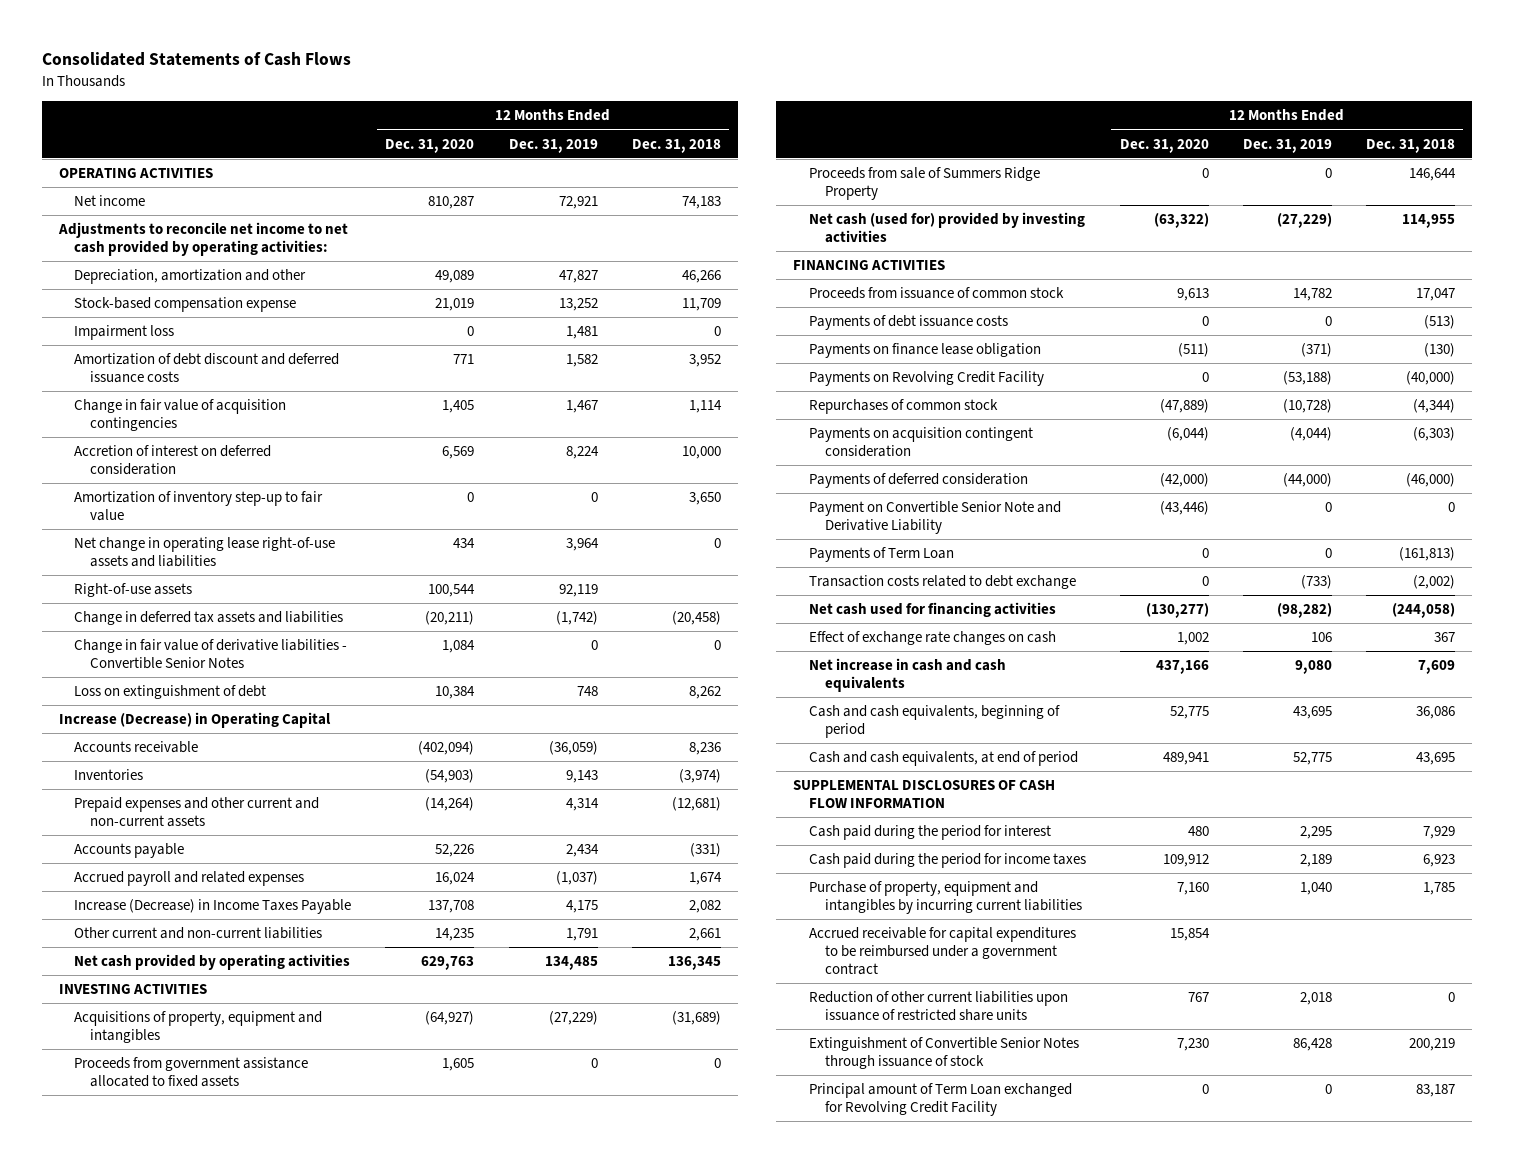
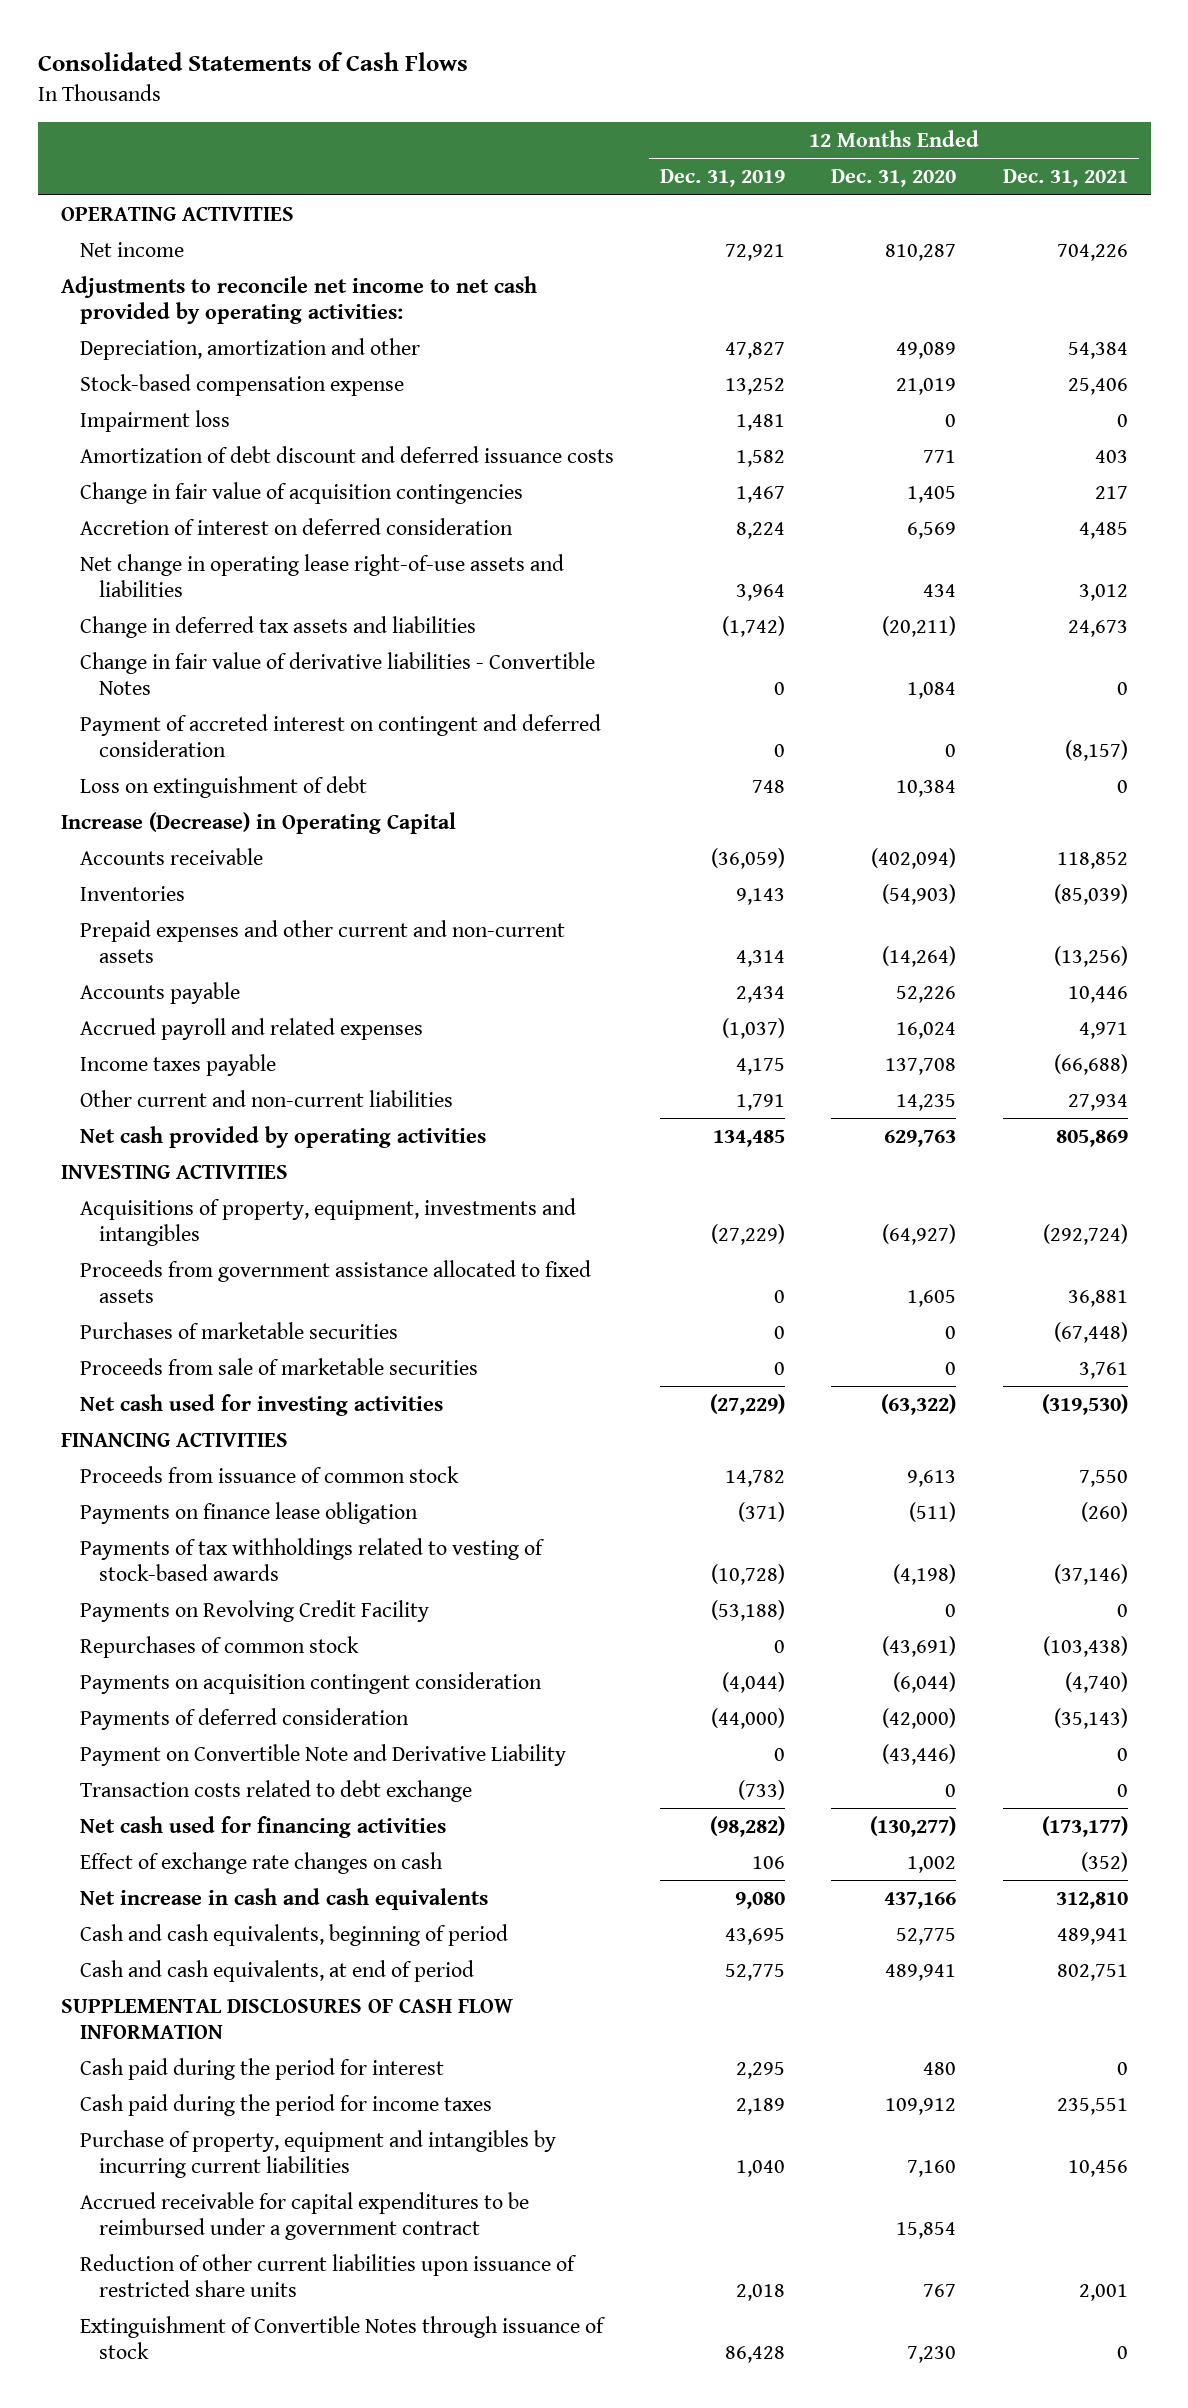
[631,138,721,153] Dec. 31, 2018 -> none
none -> [1002,169,1128,188] Dec. 31, 2021
[74,491,324,522] Amortization of inventory step-up to fair value -> none
[74,583,193,598] Right-of-use assets -> none
[74,639,348,670] Change in fair value of derivative liabilities - Convertible Senior Notes -> [79,651,595,696] Change in fair value of derivative liabilities - Convertible Notes
none -> [79,713,601,758] Payment of accreted interest on contingent and deferred consideration
[74,899,352,915] Increase (Decrease) in Income Taxes Payable -> [79,1053,276,1076] Income taxes payable
[74,1011,323,1044] Acquisitions of property, equipment and intangibles -> [79,1197,576,1247] Acquisitions of property, equipment, investments and intangibles
[808,167,1040,201] Proceeds from sale of Summers Ridge Property -> none
none -> [79,1321,398,1339] Purchases of marketable securities
none -> [79,1357,478,1375] Proceeds from sale of marketable securities
[808,212,1085,244] Net cash (used for) provided by investing activities -> [79,1393,443,1416] Net cash used for investing activities
[808,315,1008,331] Payments of debt issuance costs -> none
none -> [79,1537,545,1582] Payments of tax withholdings related to vesting of stock-based awards
[1159,399,1209,414] (47,889) -> [882,1635,957,1657] (43,691)
[1282,399,1332,414] (10,728) -> [774,1639,786,1653] 0
[808,547,954,563] Payments of Term Loan -> none
[808,501,1061,535] Payment on Convertible Senior Note and Derivative Liability -> [79,1743,566,1766] Payment on Convertible Note and Derivative Liability
[808,1083,1072,1117] Principal amount of Term Loan exchanged for Revolving Credit Facility -> none
[808,1037,1079,1070] Extinguishment of Convertible Senior Notes through issuance of stock -> [79,2315,606,2360] Extinguishment of Convertible Notes through issuance of stock

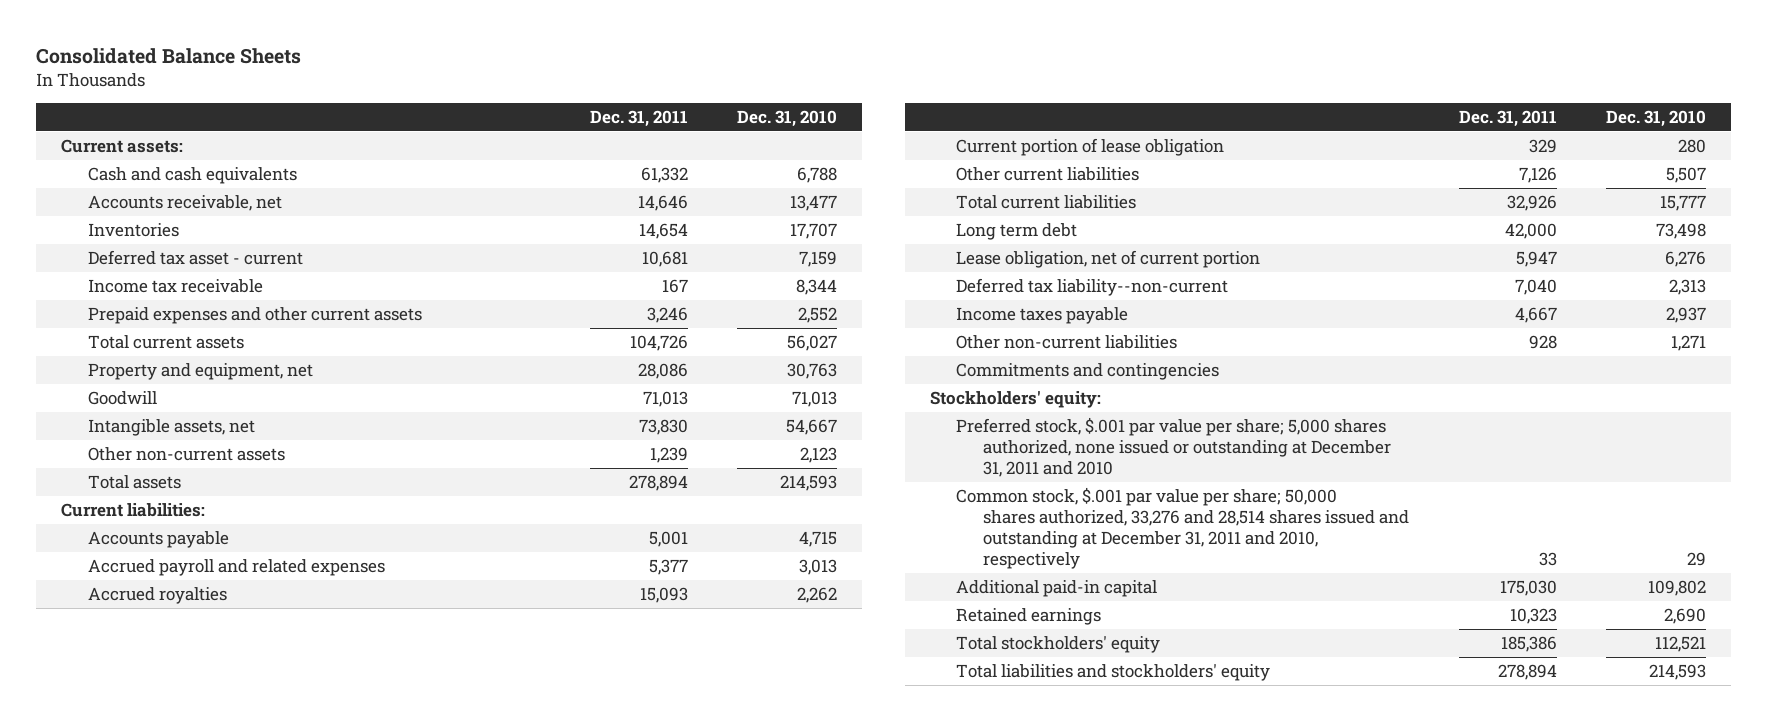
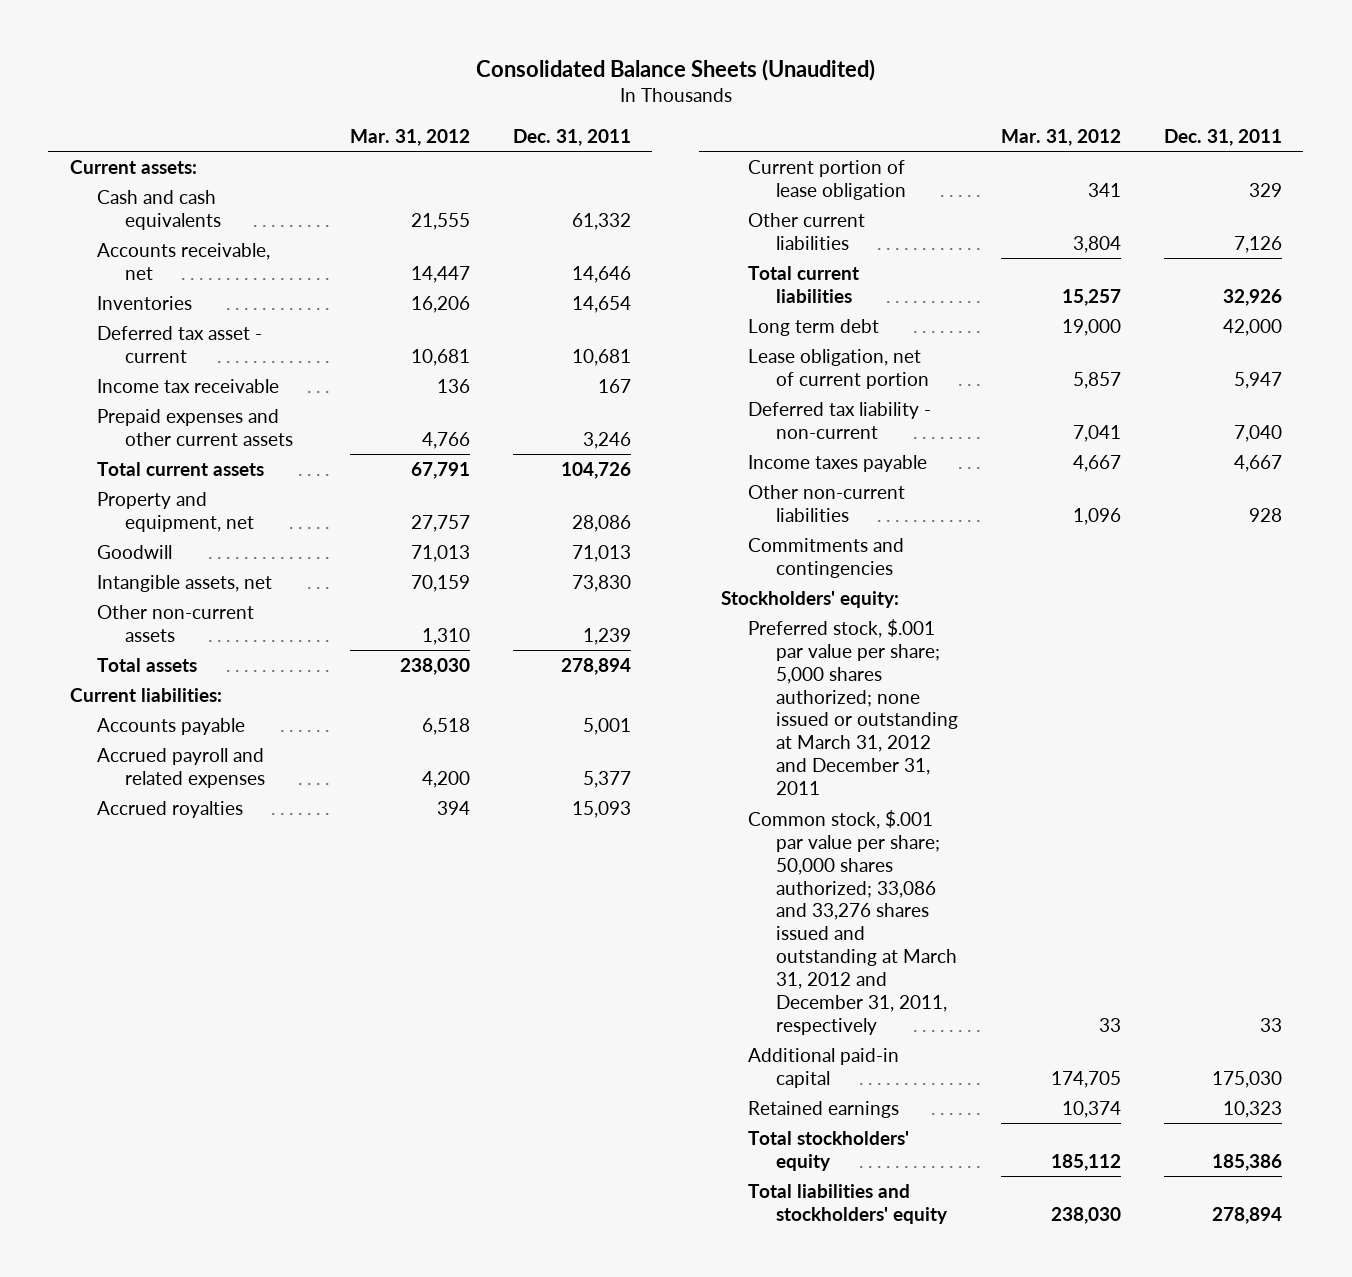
[36,47,302,64] Consolidated Balance Sheets -> [475,59,875,82] Consolidated Balance Sheets (Unaudited)
[737,110,838,128] Dec. 31, 2010 -> none
none -> [350,128,471,146] Mar. 31, 2012
[956,278,1229,297] Deferred tax liability--non-current -> [748,401,932,439] Deferred tax liability - non-current
[956,417,1392,478] Preferred stock, $.001 par value per share; 5,000 shares authorized, none issued or outstanding at December 31, 2011 and 2010 -> [748,618,959,796] Preferred stock, $.001 par value per share; 5,000 shares authorized; none issued or outstanding at March 31, 2012 and December 31, 2011
[956,487,1410,570] Common stock, $.001 par value per share; 50,000 shares authorized, 33,276 and 28,514 shares issued and outstanding at December 31, 2011 and 2010, respectively -> [748,809,958,1035] Common stock, $.001 par value per share; 50,000 shares authorized; 33,086 and 33,276 shares issued and outstanding at March 31, 2012 and December 31, 2011, respectively

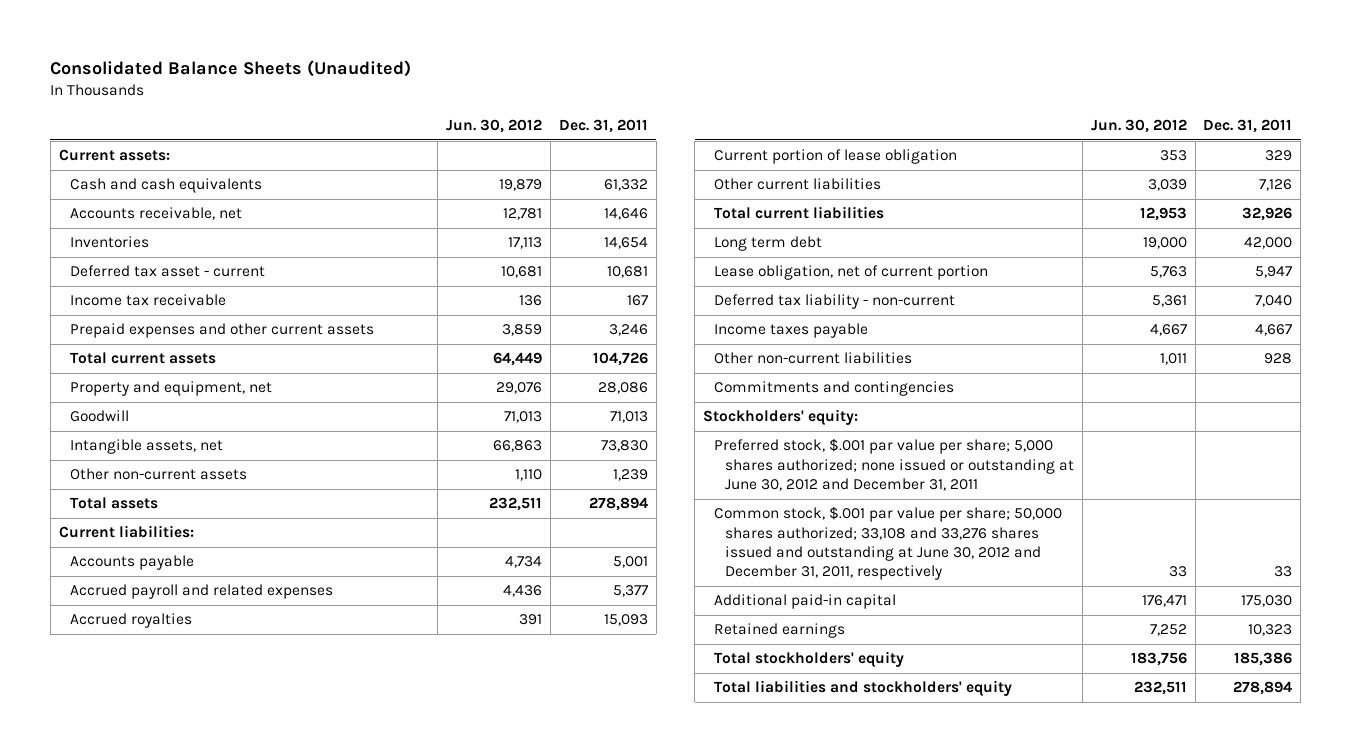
[350,128,471,146] Mar. 31, 2012 -> none
none -> [446,119,543,134] Jun. 30, 2012
[748,618,959,796] Preferred stock, $.001 par value per share; 5,000 shares authorized; none issued or outstanding at March 31, 2012 and December 31, 2011 -> [714,438,1075,492] Preferred stock, $.001 par value per share; 5,000 shares authorized; none issued or outstanding at June 30, 2012 and December 31, 2011
[748,809,958,1035] Common stock, $.001 par value per share; 50,000 shares authorized; 33,086 and 33,276 shares issued and outstanding at March 31, 2012 and December 31, 2011, respectively -> [714,506,1063,581] Common stock, $.001 par value per share; 50,000 shares authorized; 33,108 and 33,276 shares issued and outstanding at June 30, 2012 and December 31, 2011, respectively

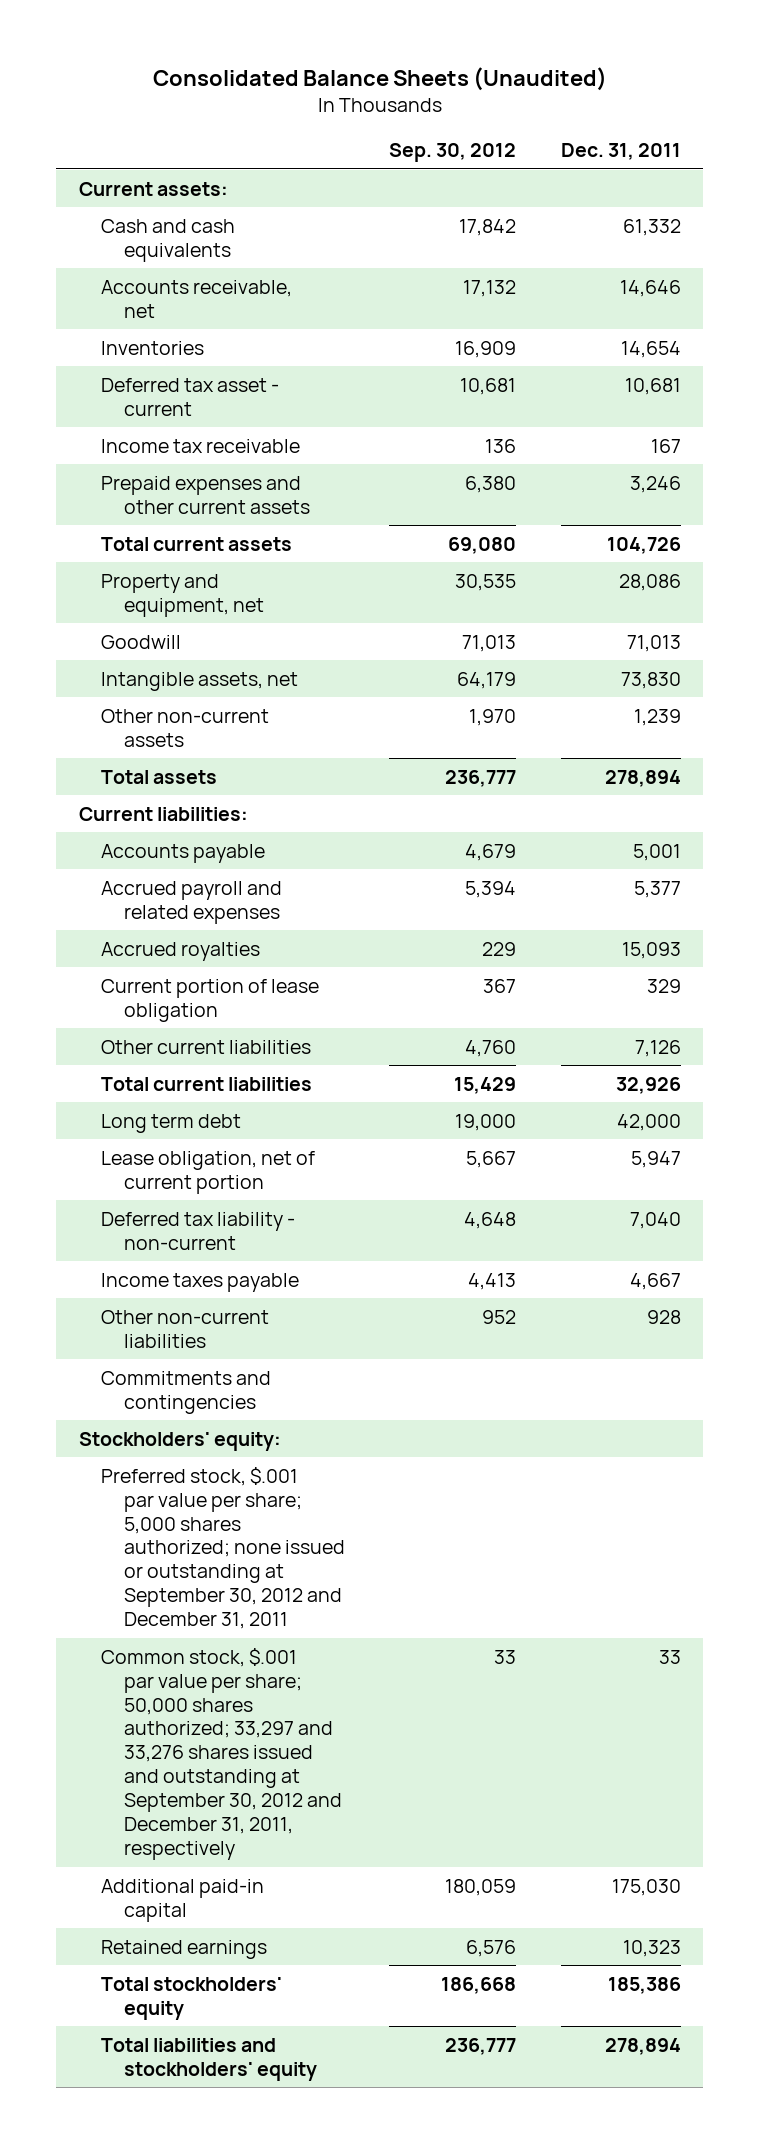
[446,119,543,134] Jun. 30, 2012 -> none
none -> [389,143,517,163] Sep. 30, 2012
[714,438,1075,492] Preferred stock, $.001 par value per share; 5,000 shares authorized; none issued or outstanding at June 30, 2012 and December 31, 2011 -> [101,1466,346,1630] Preferred stock, $.001 par value per share; 5,000 shares authorized; none issued or outstanding at September 30, 2012 and December 31, 2011
[714,506,1063,581] Common stock, $.001 par value per share; 50,000 shares authorized; 33,108 and 33,276 shares issued and outstanding at June 30, 2012 and December 31, 2011, respectively -> [101,1647,343,1861] Common stock, $.001 par value per share; 50,000 shares authorized; 33,297 and 33,276 shares issued and outstanding at September 30, 2012 and December 31, 2011, respectively

